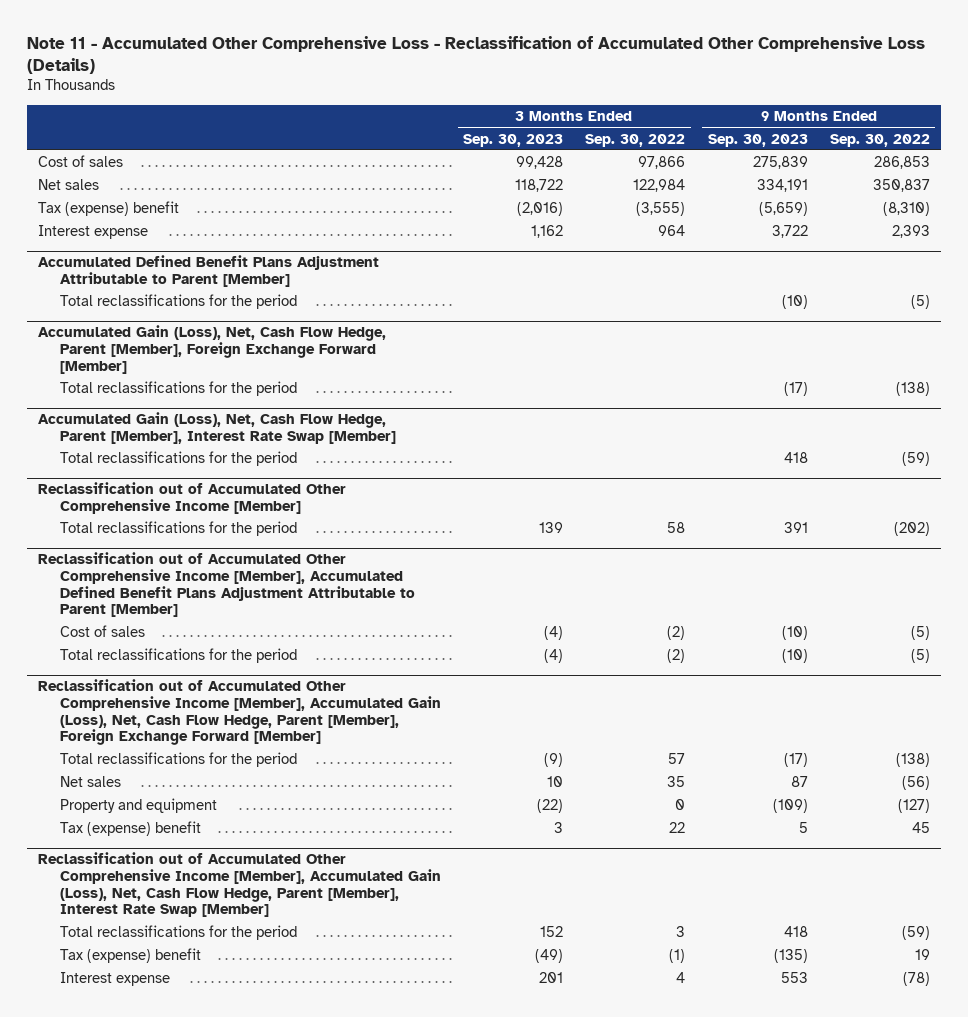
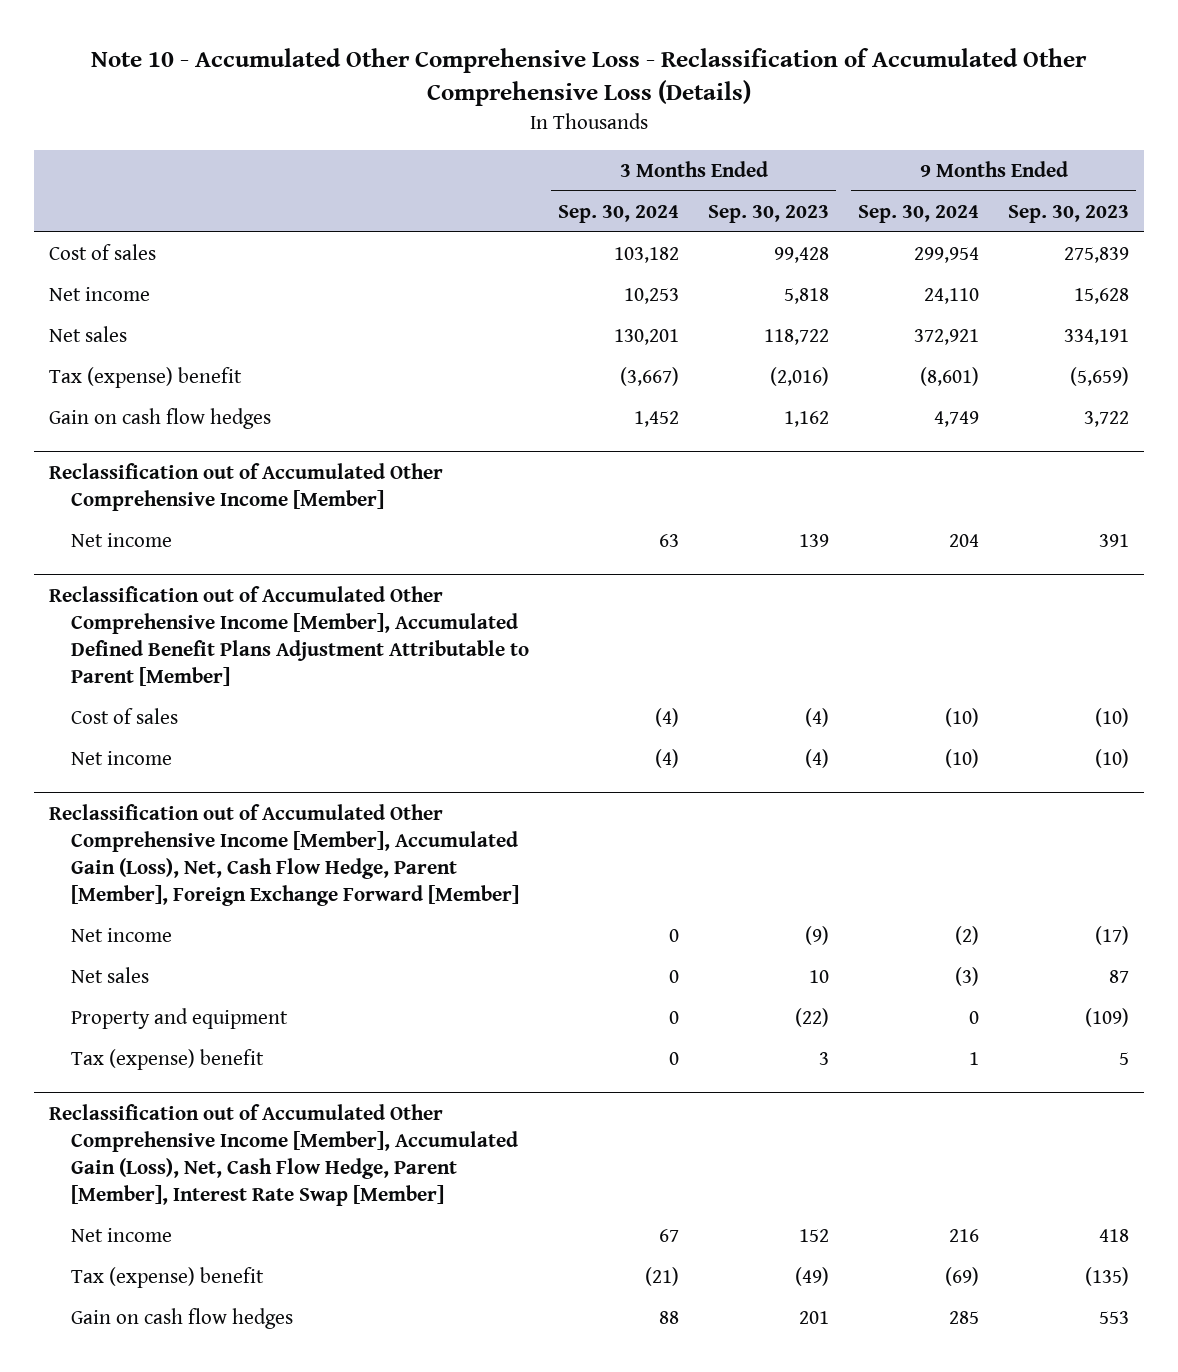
[26,35,925,75] Note 11 - Accumulated Other Comprehensive Loss - Reclassification of Accumulated Other Comprehensive Loss (Details) -> [91,48,1088,106] Note 10 - Accumulated Other Comprehensive Loss - Reclassification of Accumulated Other Comprehensive Loss (Details)
[585,133,686,147] Sep. 30, 2022 -> none
[829,133,930,147] Sep. 30, 2022 -> none
none -> [558,204,680,223] Sep. 30, 2024
none -> [858,204,980,223] Sep. 30, 2024
none -> [48,287,150,302] Net income
[37,255,379,288] Accumulated Defined Benefit Plans Adjustment Attributable to Parent [Member] -> none
[59,294,297,310] Total reclassifications for the period -> none
[37,325,386,374] Accumulated Gain (Loss), Net, Cash Flow Hedge, Parent [Member], Foreign Exchange Forward [Member] -> none
[59,381,297,397] Total reclassifications for the period -> none
[37,412,396,445] Accumulated Gain (Loss), Net, Cash Flow Hedge, Parent [Member], Interest Rate Swap [Member] -> none
[59,451,297,467] Total reclassifications for the period -> none
[37,225,148,240] Interest expense -> [48,408,271,430] Gain on cash flow hedges
[59,521,297,537] Total reclassifications for the period -> [71,533,173,548] Net income
[59,648,297,664] Total reclassifications for the period -> none
none -> [71,751,173,766] Net income
[59,752,297,768] Total reclassifications for the period -> [71,928,173,943] Net income
[59,925,297,941] Total reclassifications for the period -> [71,1228,173,1243] Net income
[59,972,170,987] Interest expense -> [71,1308,294,1330] Gain on cash flow hedges

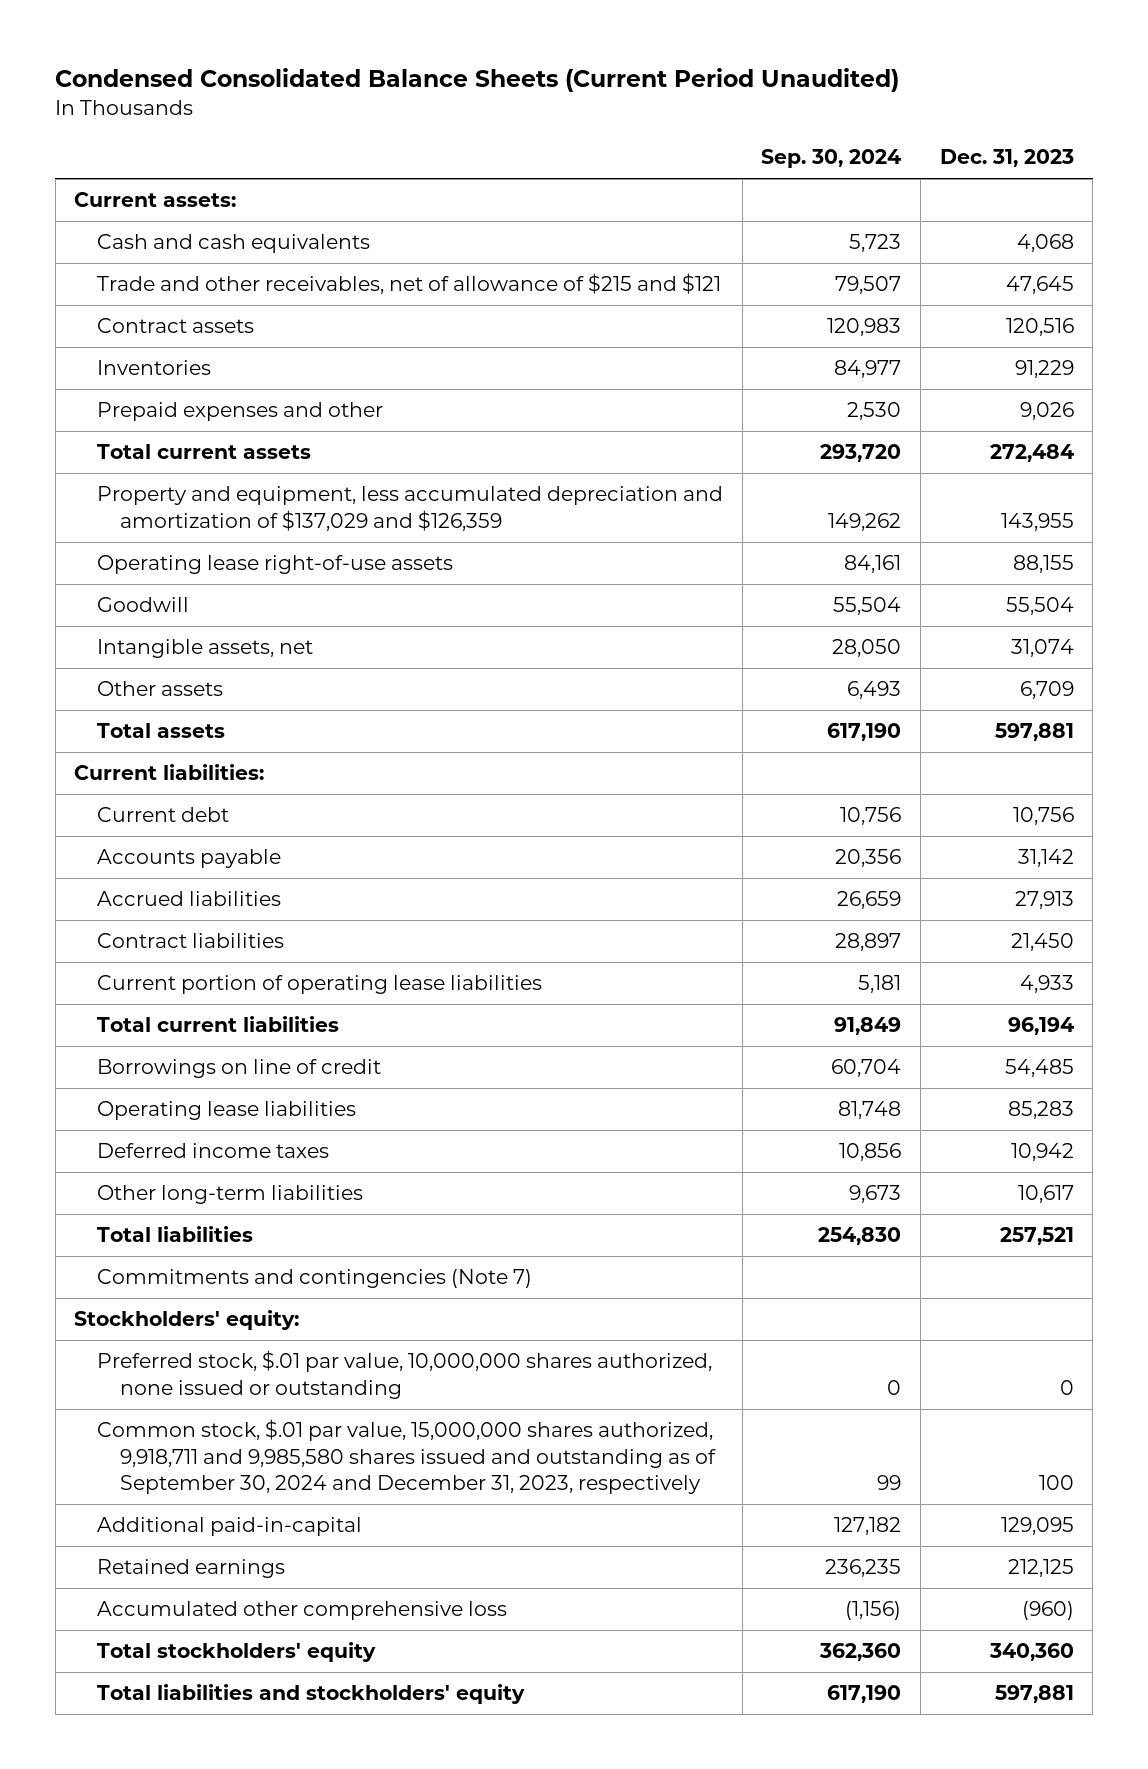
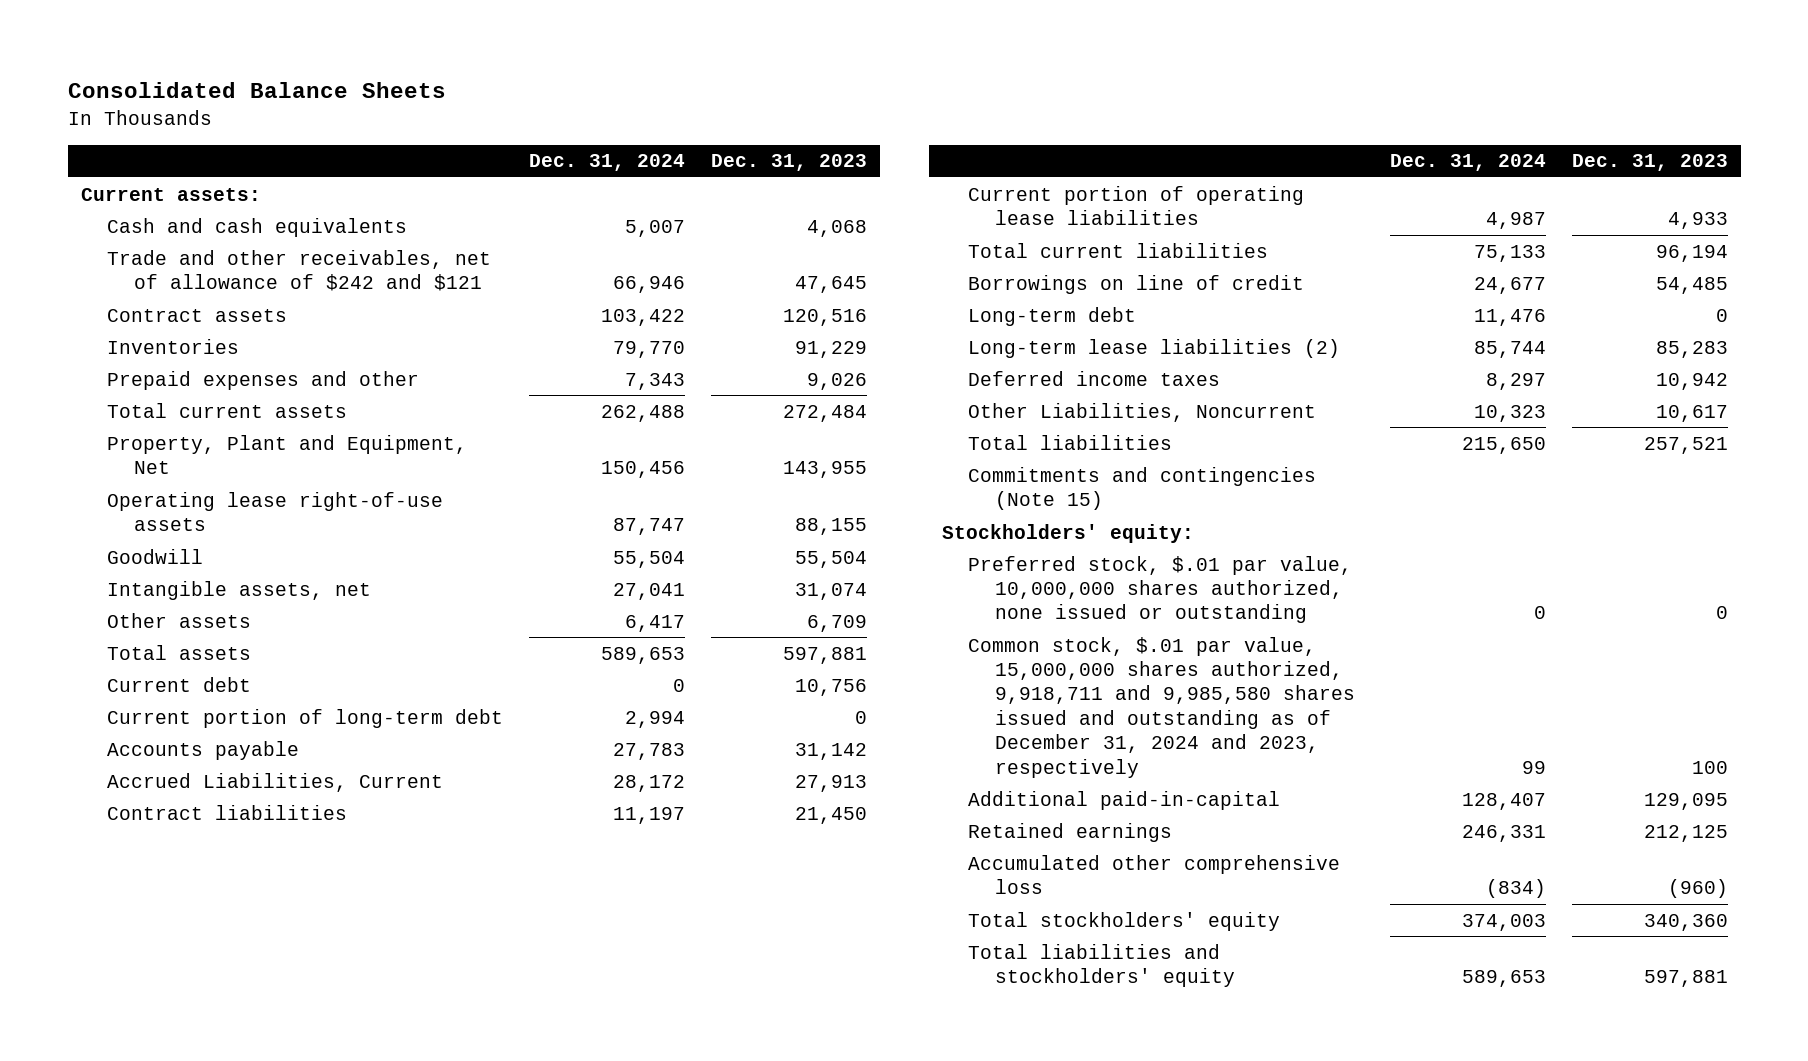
[55,68,900,93] Condensed Consolidated Balance Sheets (Current Period Unaudited) -> [67,82,446,99] Consolidated Balance Sheets
[761,149,902,169] Sep. 30, 2024 -> none
none -> [529,154,686,172] Dec. 31, 2024
[97,273,722,295] Trade and other receivables, net of allowance of $215 and $121 -> [107,249,492,291] Trade and other receivables, net of allowance of $242 and $121
[97,486,724,531] Property and equipment, less accumulated depreciation and amortization of $137,029 and $126,359 -> [107,434,468,474] Property, Plant and Equipment, Net
[74,764,265,781] Current liabilities: -> none
none -> [107,708,504,728] Current portion of long-term debt
[97,891,282,907] Accrued liabilities -> [107,772,444,792] Accrued Liabilities, Current
none -> [968,306,1137,326] Long-term debt
[97,1101,357,1121] Operating lease liabilities -> [968,338,1341,358] Long-term lease liabilities (2)
[97,1185,364,1205] Other long-term liabilities -> [968,402,1317,422] Other Liabilities, Noncurrent
[97,1269,533,1289] Commitments and contingencies (Note 7) -> [968,466,1317,510] Commitments and contingencies (Note 15)
[97,1419,716,1494] Common stock, $.01 par value, 15,000,000 shares authorized, 9,918,711 and 9,985,580 shares issued and outstanding as of September 30, 2024 and December 31, 2023, respectively -> [968,636,1355,778] Common stock, $.01 par value, 15,000,000 shares authorized, 9,918,711 and 9,985,580 shares issued and outstanding as of December 31, 2024 and 2023, respectively

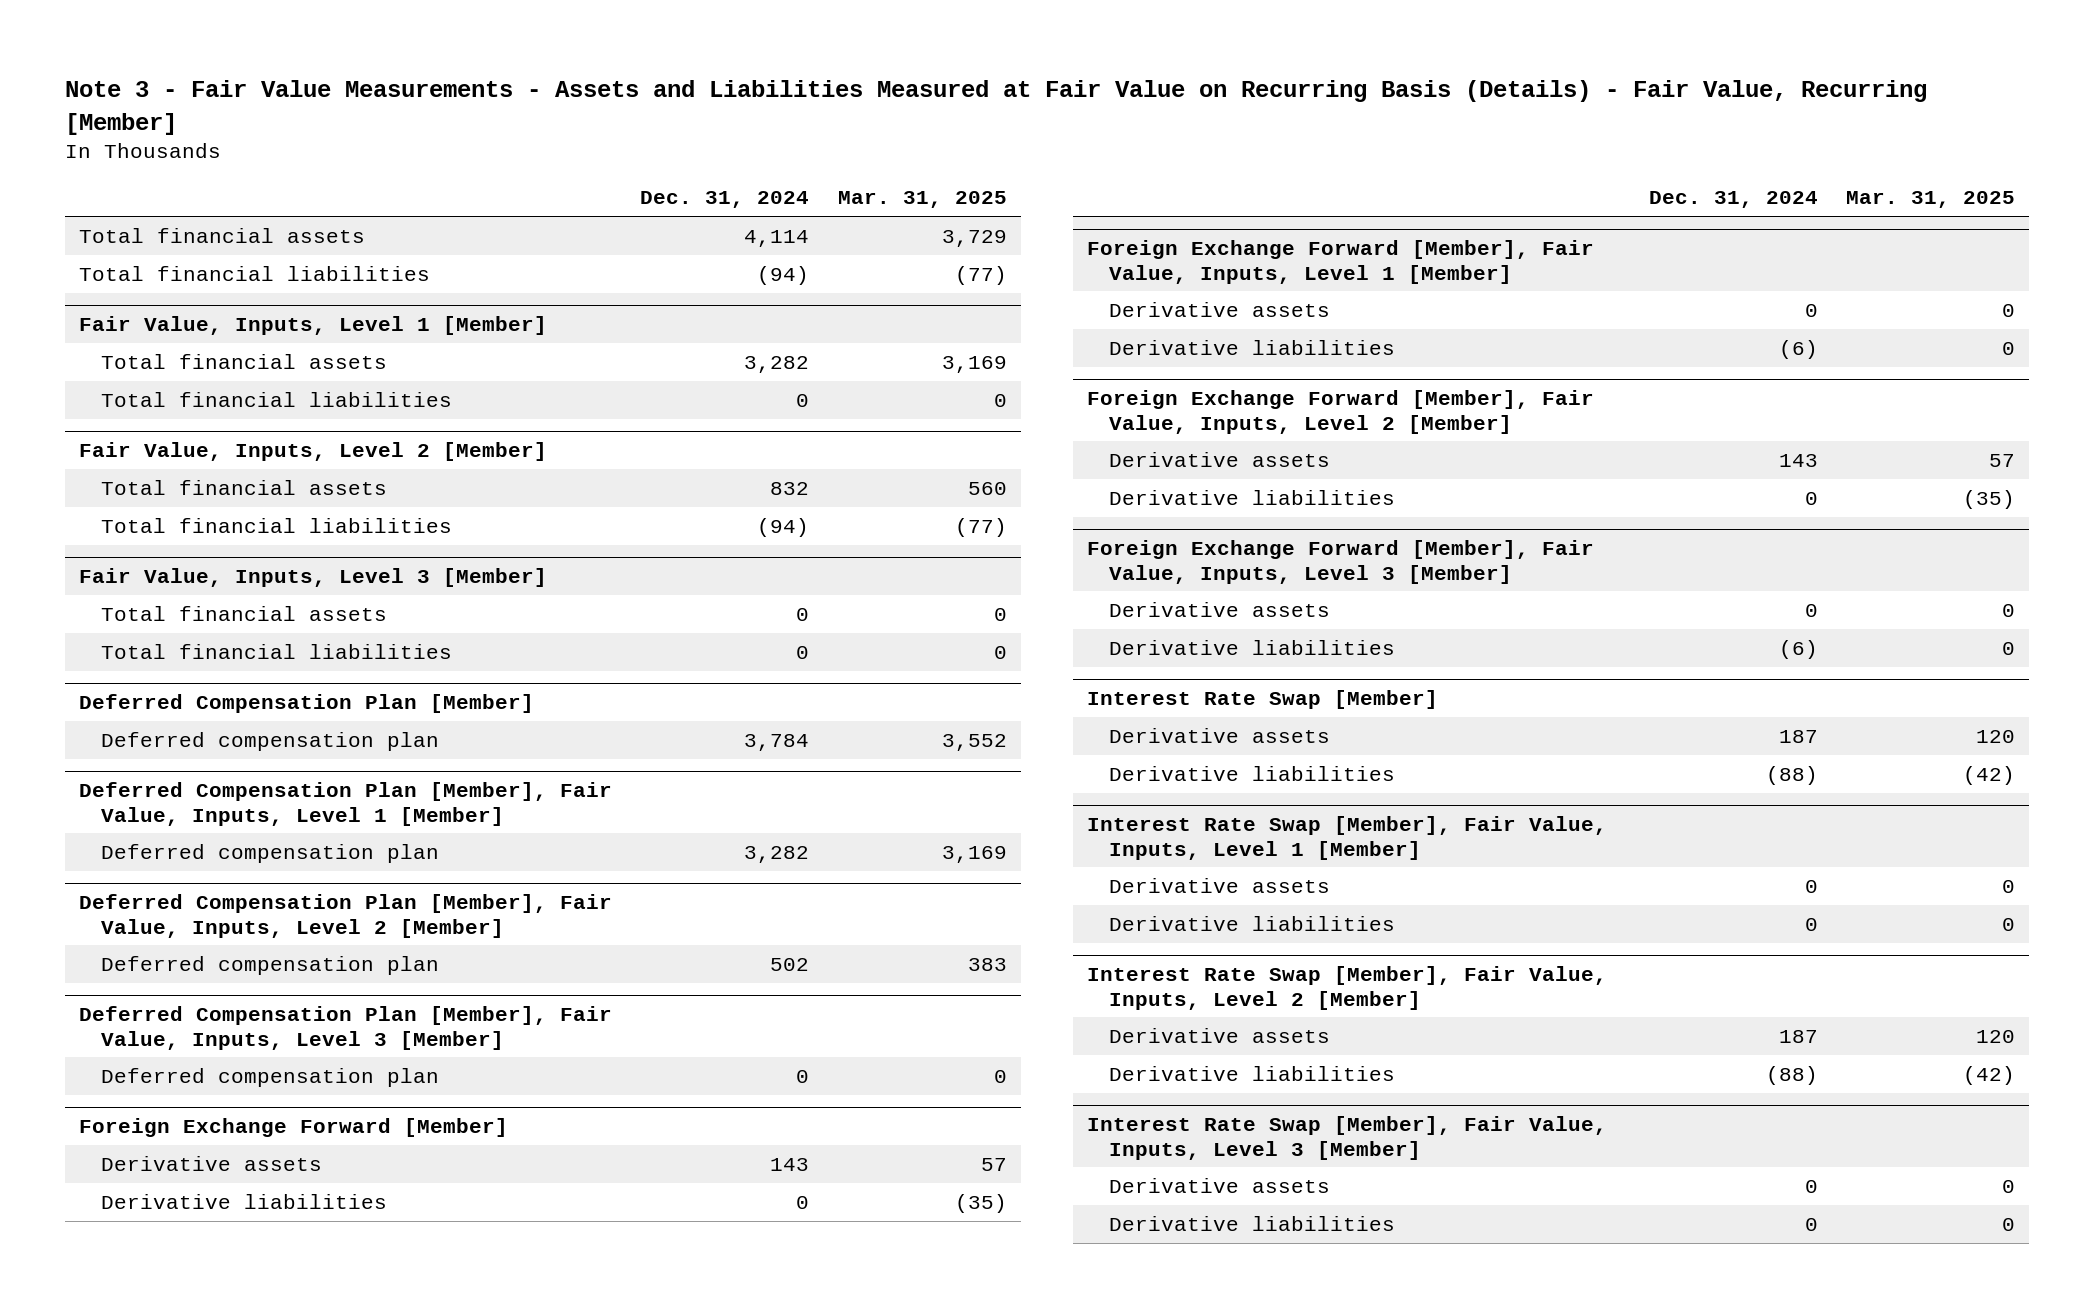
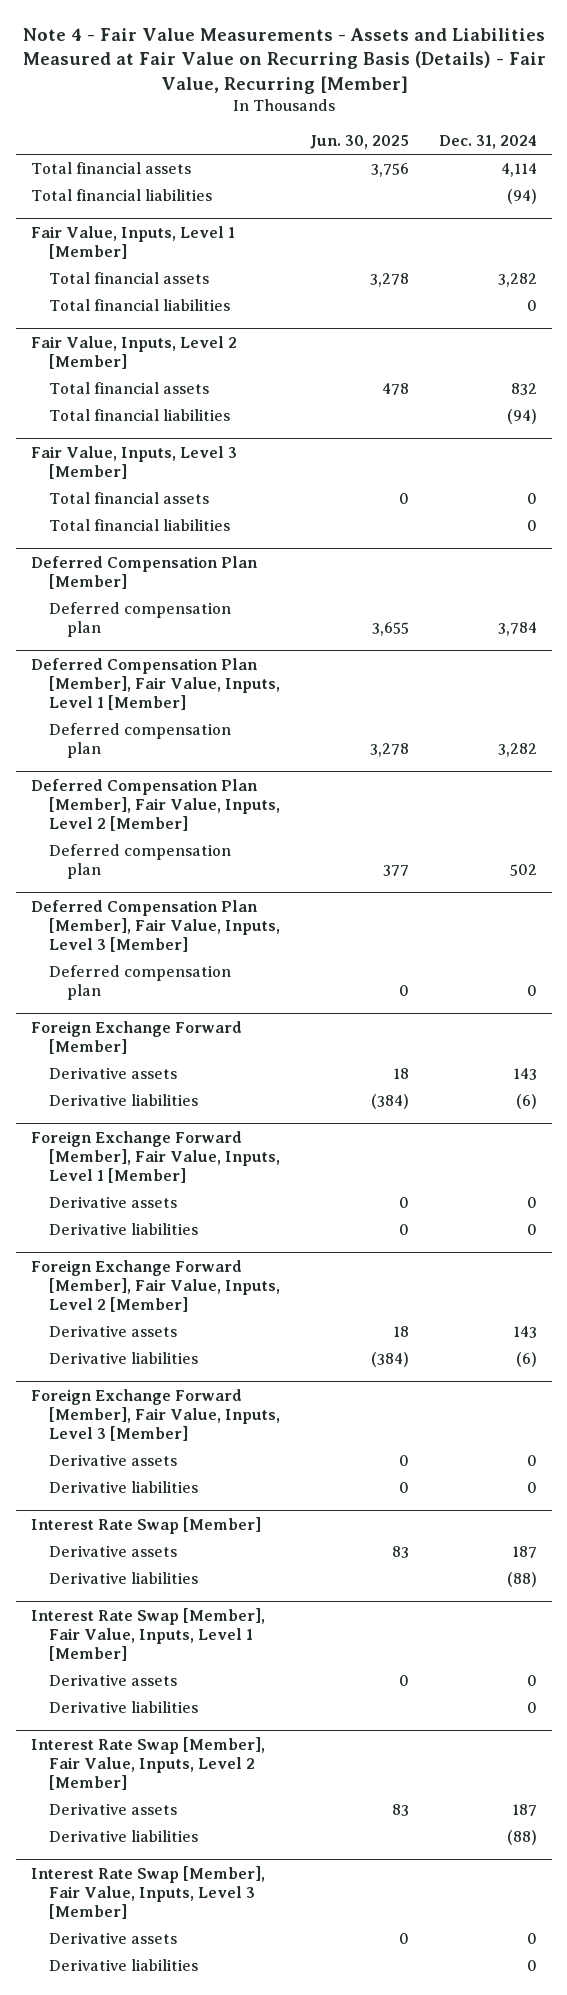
[64,80,1927,135] Note 3 - Fair Value Measurements - Assets and Liabilities Measured at Fair Value on Recurring Basis (Details) - Fair Value, Recurring [Member] -> [22,27,546,94] Note 4 - Fair Value Measurements - Assets and Liabilities Measured at Fair Value on Recurring Basis (Details) - Fair Value, Recurring [Member]
[837,191,1007,209] Mar. 31, 2025 -> none
none -> [309,135,409,150] Jun. 30, 2025
[796,1195,810,1209] 0 -> [515,1094,537,1110] (6)
[1778,339,1818,359] (6) -> [526,1224,537,1236] 0
[1804,491,1818,505] 0 -> [515,1352,537,1368] (6)
[1778,639,1818,659] (6) -> [526,1482,537,1494] 0

